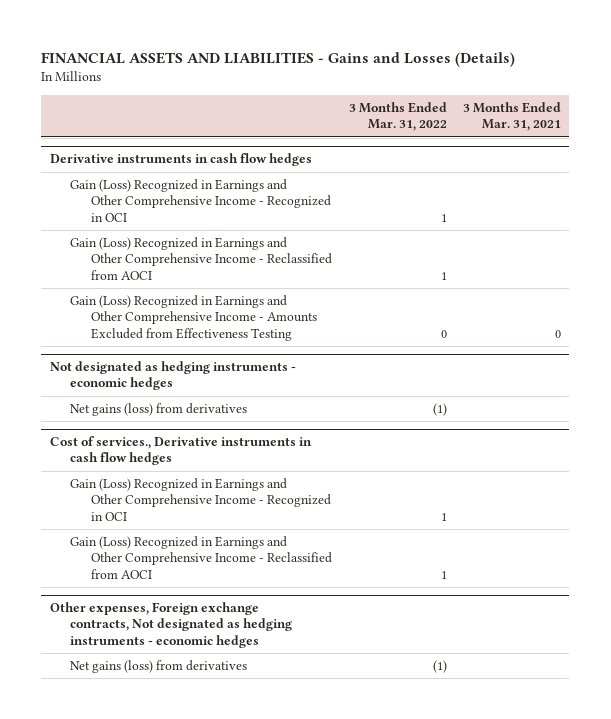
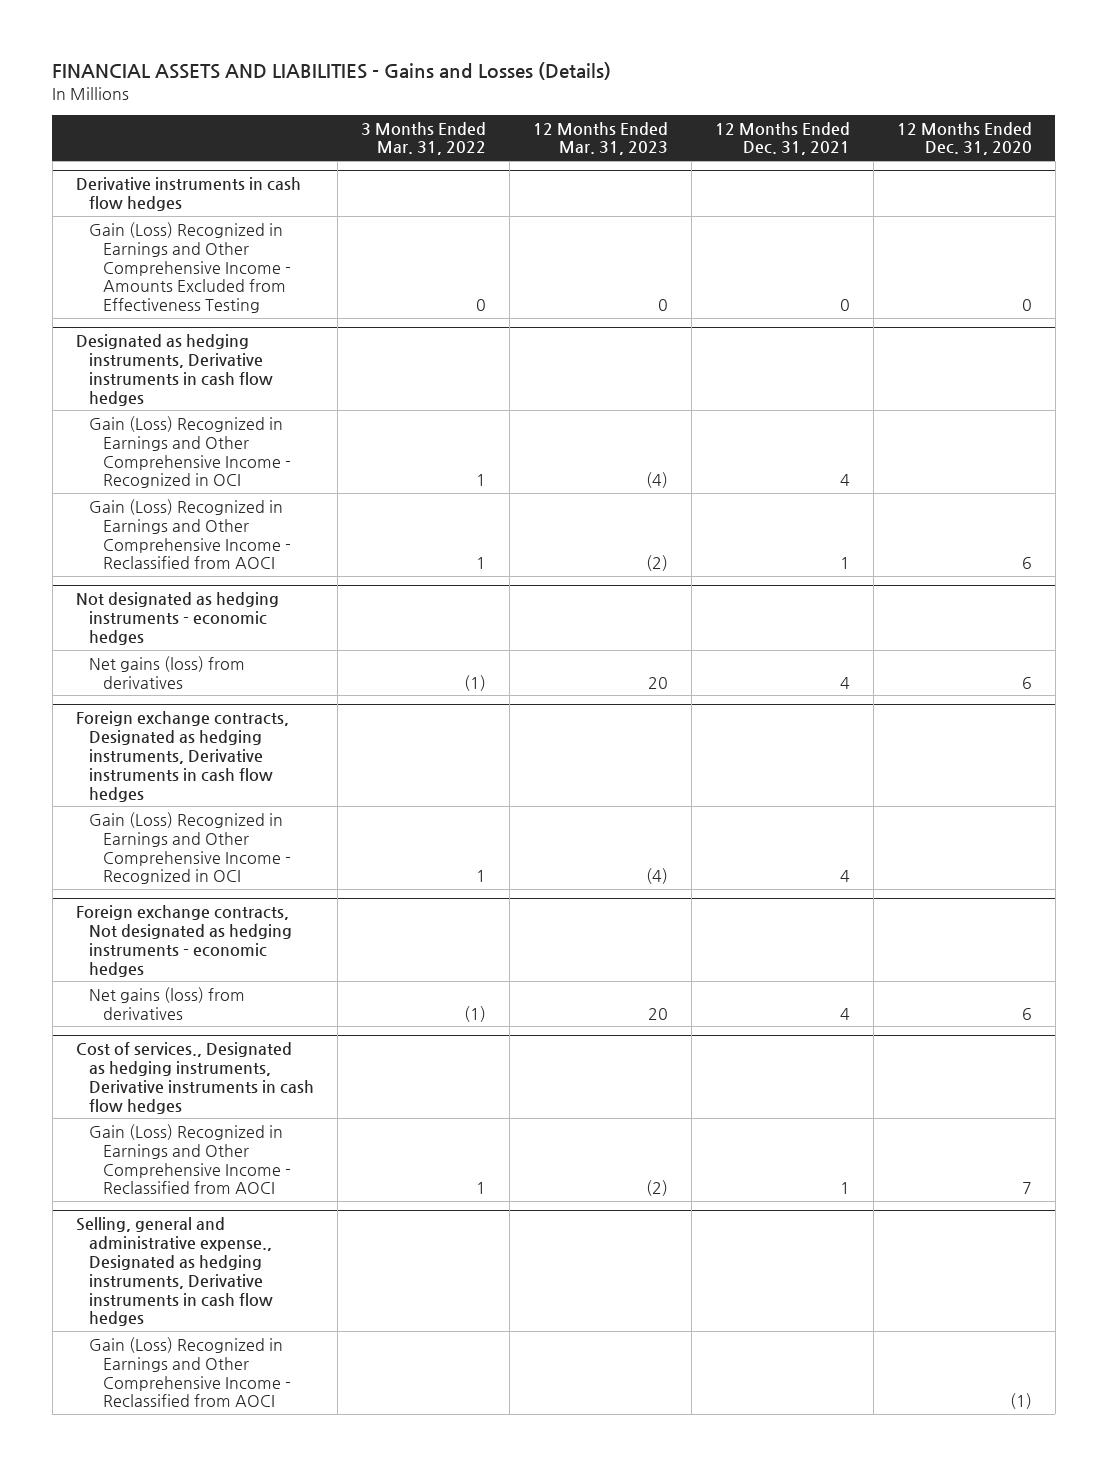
[462,102,561,132] 3 Months Ended Mar. 31, 2021 -> none
none -> [532,121,668,156] 12 Months Ended Mar. 31, 2023
none -> [714,121,850,156] 12 Months Ended Dec. 31, 2021
none -> [896,121,1032,156] 12 Months Ended Dec. 31, 2020
[70,295,318,341] Gain (Loss) Recognized in Earnings and Other Comprehensive Income - Amounts Excluded from Effectiveness Testing -> [89,221,292,314] Gain (Loss) Recognized in Earnings and Other Comprehensive Income - Amounts Excluded from Effectiveness Testing
none -> [75,334,274,406] Designated as hedging instruments, Derivative instruments in cash flow hedges
[49,436,312,466] Cost of services., Derivative instruments in cash flow hedges -> none
none -> [75,711,289,802] Foreign exchange contracts, Designated as hedging instruments, Derivative instruments in cash flow hedges
[70,536,333,579] Gain (Loss) Recognized in Earnings and Other Comprehensive Income - Reclassified from AOCI -> none
[49,602,293,648] Other expenses, Foreign exchange contracts, Not designated as hedging instruments - economic hedges -> [75,905,293,977] Foreign exchange contracts, Not designated as hedging instruments - economic hedges
none -> [75,1042,315,1114] Cost of services., Designated as hedging instruments, Derivative instruments in cash flow hedges
none -> [89,1123,292,1195] Gain (Loss) Recognized in Earnings and Other Comprehensive Income - Reclassified from AOCI
none -> [75,1217,274,1327] Selling, general and administrative expense., Designated as hedging instruments, Derivative instruments in cash flow hedges
none -> [89,1336,292,1408] Gain (Loss) Recognized in Earnings and Other Comprehensive Income - Reclassified from AOCI

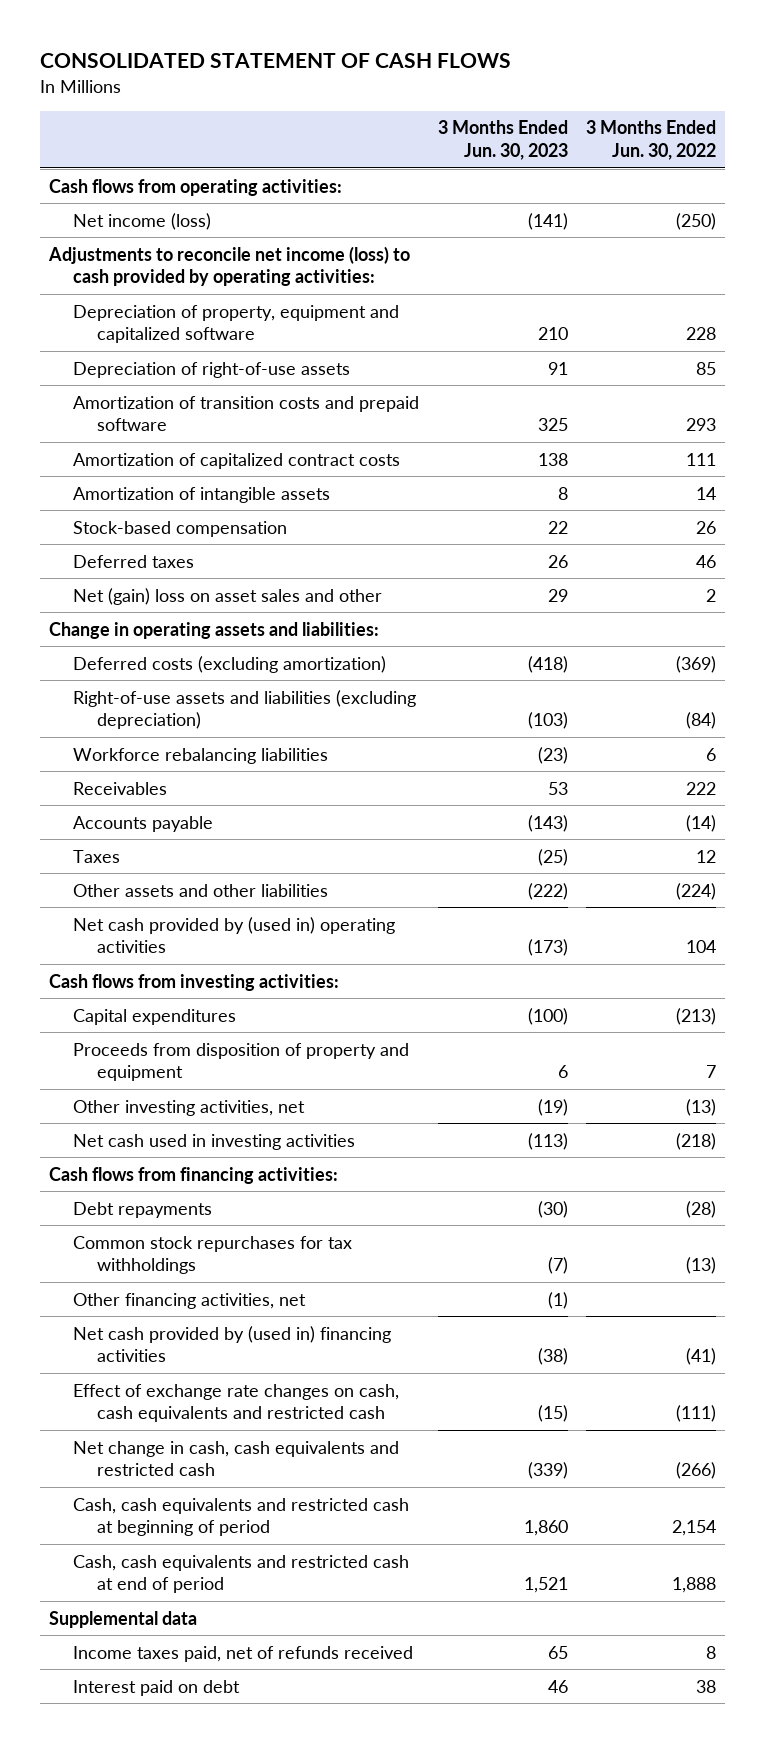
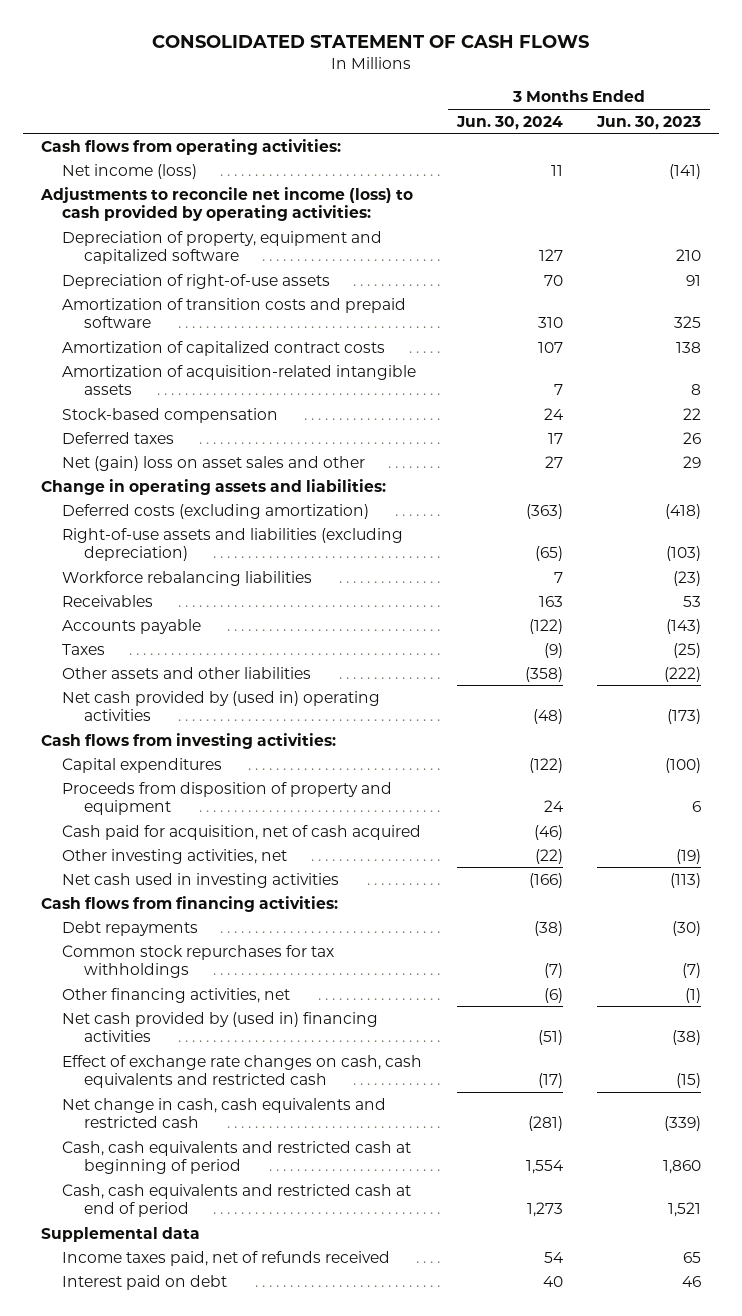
[586,120,717,161] 3 Months Ended Jun. 30, 2022 -> none
none -> [455,115,563,130] Jun. 30, 2024
[73,486,331,503] Amortization of intangible assets -> [62,364,417,396] Amortization of acquisition-related intangible assets
none -> [62,824,422,840] Cash paid for acquisition, net of cash acquired

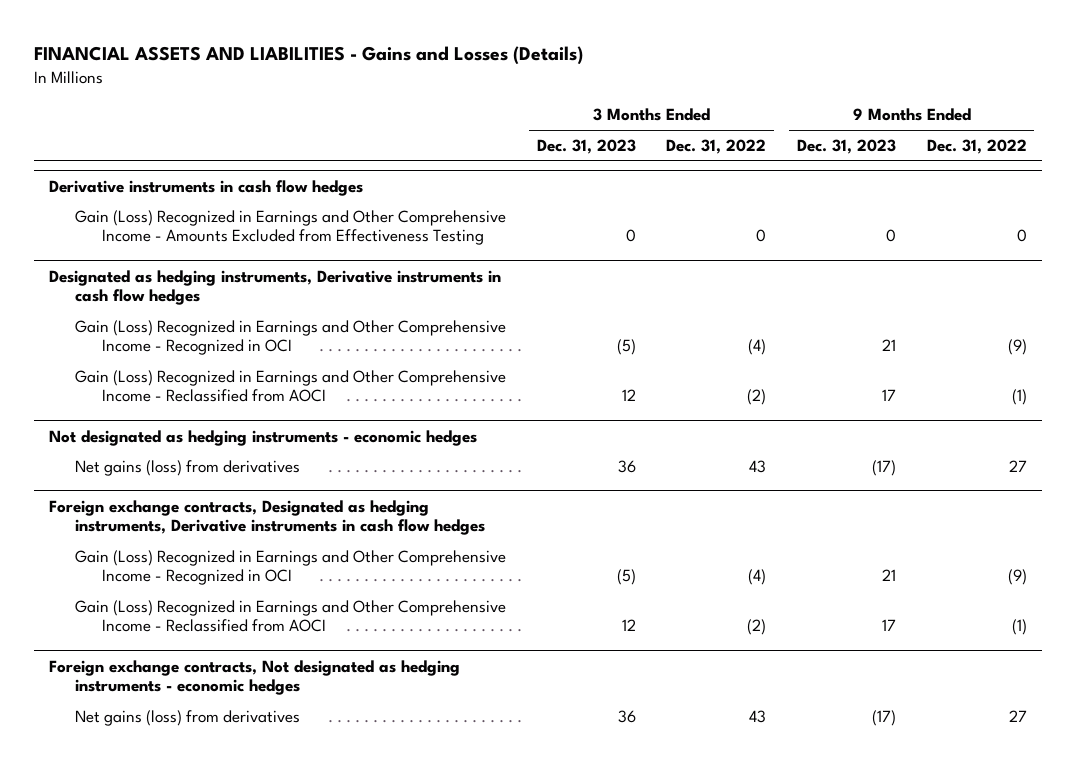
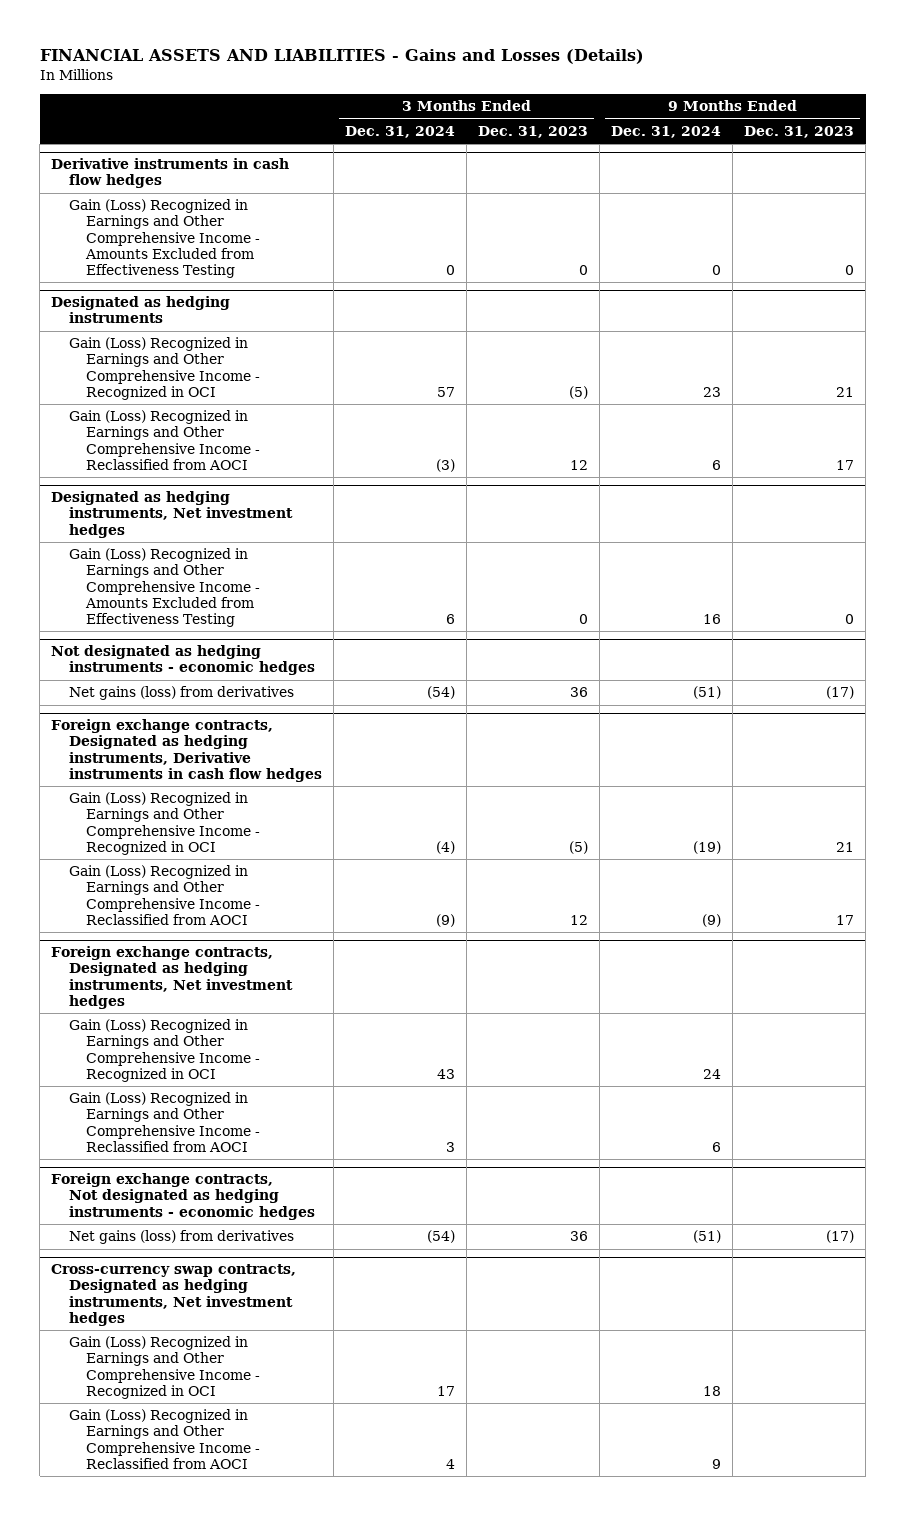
[666,138,767,154] Dec. 31, 2022 -> none
[926,138,1027,154] Dec. 31, 2022 -> none
none -> [344,125,455,138] Dec. 31, 2024
none -> [611,125,722,138] Dec. 31, 2024
[49,269,502,306] Designated as hedging instruments, Derivative instruments in cash flow hedges -> none
none -> [51,296,231,324] Designated as hedging instruments
none -> [51,491,293,538] Designated as hedging instruments, Net investment hedges
none -> [68,548,261,627] Gain (Loss) Recognized in Earnings and Other Comprehensive Income - Amounts Excluded from Effectiveness Testing
none -> [51,946,293,1009] Foreign exchange contracts, Designated as hedging instruments, Net investment hedges
none -> [68,1019,261,1082] Gain (Loss) Recognized in Earnings and Other Comprehensive Income - Recognized in OCI
none -> [68,1092,261,1152] Gain (Loss) Recognized in Earnings and Other Comprehensive Income - Reclassified from AOCI
none -> [51,1264,297,1326] Cross-currency swap contracts, Designated as hedging instruments, Net investment hedges
none -> [68,1336,261,1399] Gain (Loss) Recognized in Earnings and Other Comprehensive Income - Recognized in OCI
none -> [68,1409,261,1469] Gain (Loss) Recognized in Earnings and Other Comprehensive Income - Reclassified from AOCI

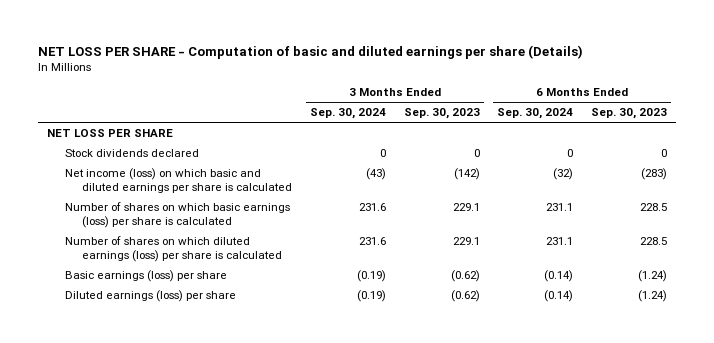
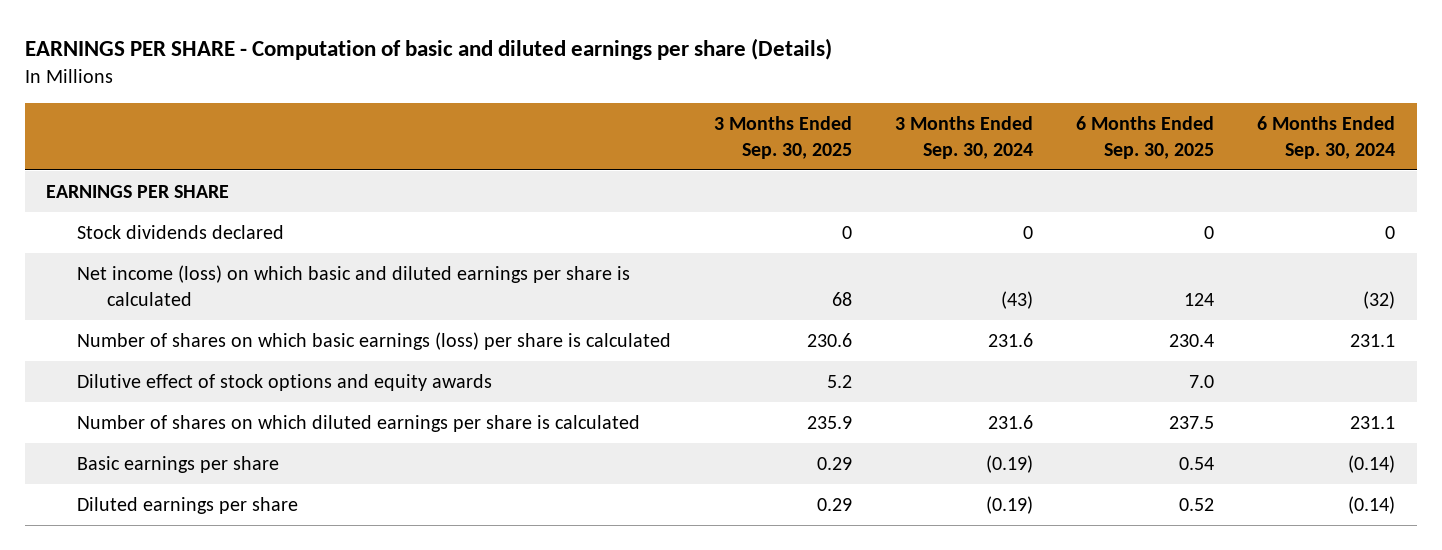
[38,44,584,59] NET LOSS PER SHARE - Computation of basic and diluted earnings per share (Details) -> [24,37,832,60] EARNINGS PER SHARE - Computation of basic and diluted earnings per share (Details)
[403,108,480,120] Sep. 30, 2023 -> none
[590,108,667,120] Sep. 30, 2023 -> none
none -> [713,116,852,159] 3 Months Ended Sep. 30, 2025
none -> [1076,116,1215,159] 6 Months Ended Sep. 30, 2025
[47,129,174,138] NET LOSS PER SHARE -> [46,185,230,199] EARNINGS PER SHARE
none -> [76,374,492,392] Dilutive effect of stock options and equity awards
[64,236,283,263] Number of shares on which diluted earnings (loss) per share is calculated -> [76,415,640,433] Number of shares on which diluted earnings per share is calculated
[64,270,227,283] Basic earnings (loss) per share -> [76,456,279,474] Basic earnings per share
[64,290,236,303] Diluted earnings (loss) per share -> [76,497,298,515] Diluted earnings per share

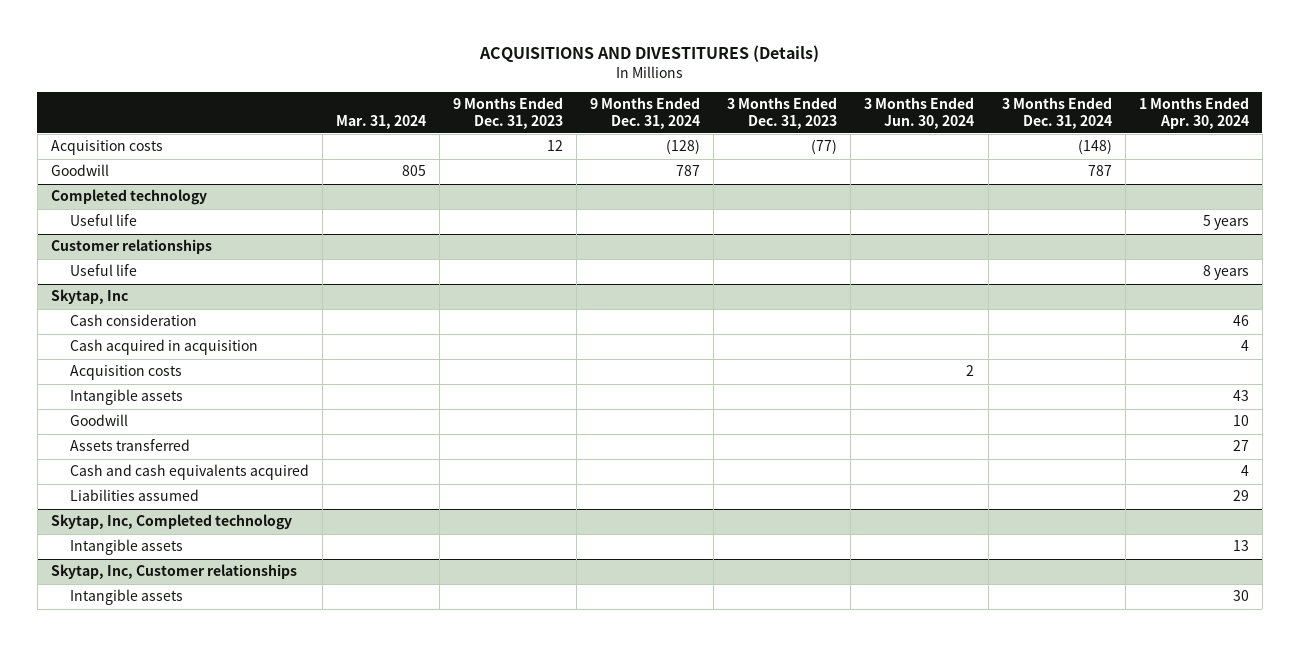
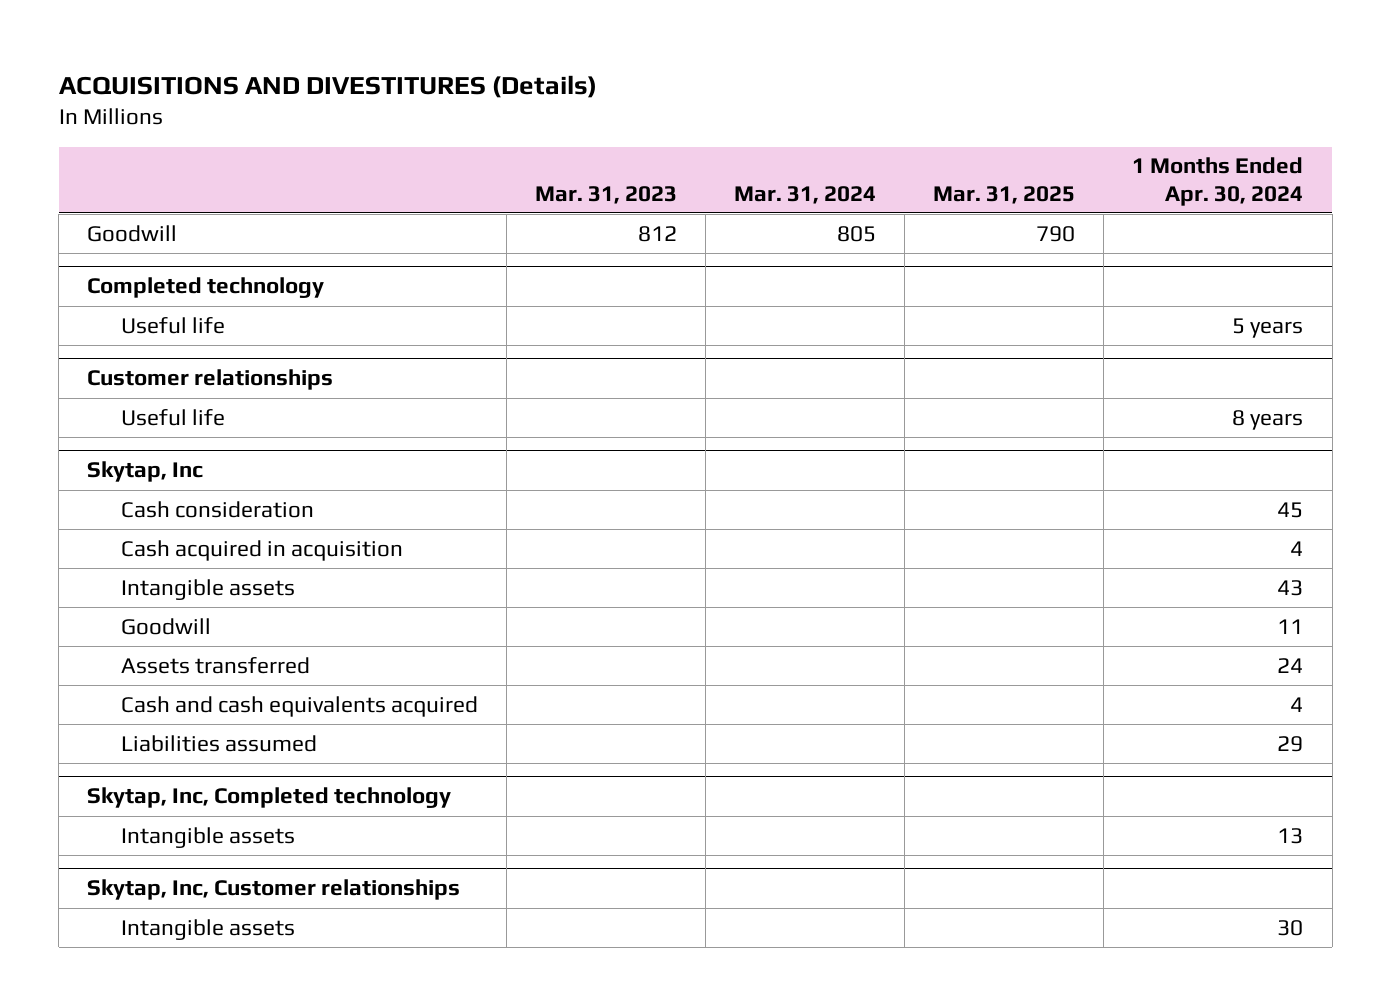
[452,97,563,129] 9 Months Ended Dec. 31, 2023 -> none
[590,97,701,129] 9 Months Ended Dec. 31, 2024 -> none
[727,97,838,129] 3 Months Ended Dec. 31, 2023 -> none
[864,97,975,129] 3 Months Ended Jun. 30, 2024 -> none
[1001,97,1112,129] 3 Months Ended Dec. 31, 2024 -> none
none -> [534,185,677,204] Mar. 31, 2023
none -> [933,185,1076,204] Mar. 31, 2025
[50,140,163,156] Acquisition costs -> none
[1232,315,1249,327] 46 -> [1277,501,1304,518] 45
[69,365,182,381] Acquisition costs -> none
[1232,415,1249,427] 10 -> [1277,618,1304,634] 11
[1232,440,1249,452] 27 -> [1277,657,1304,673] 24

